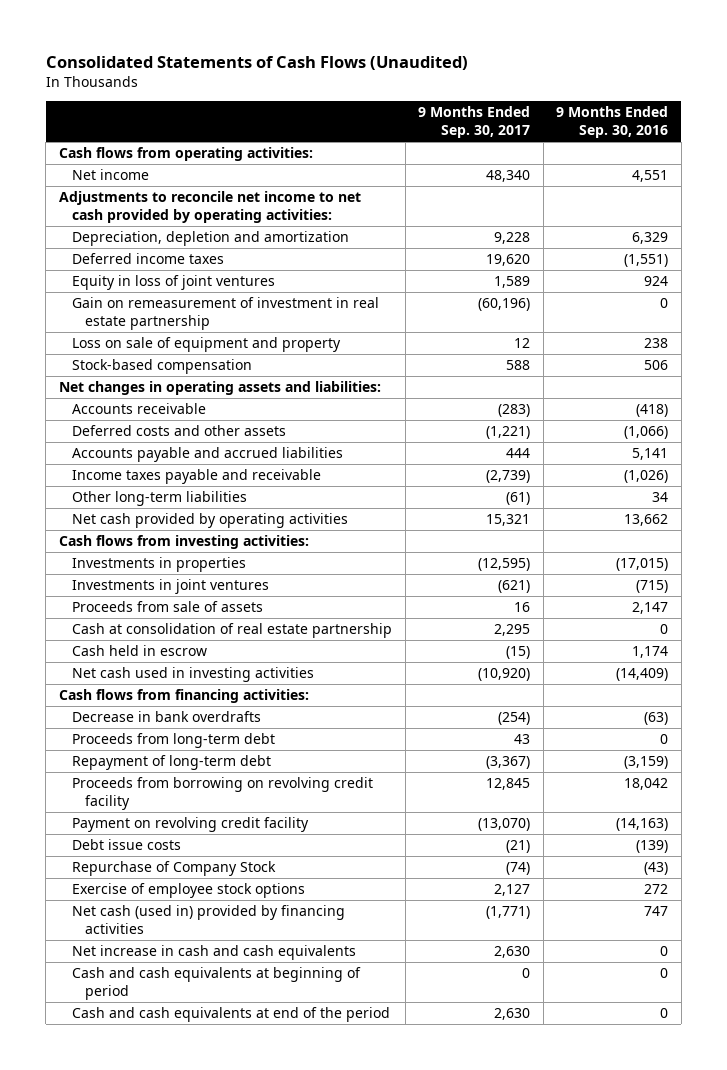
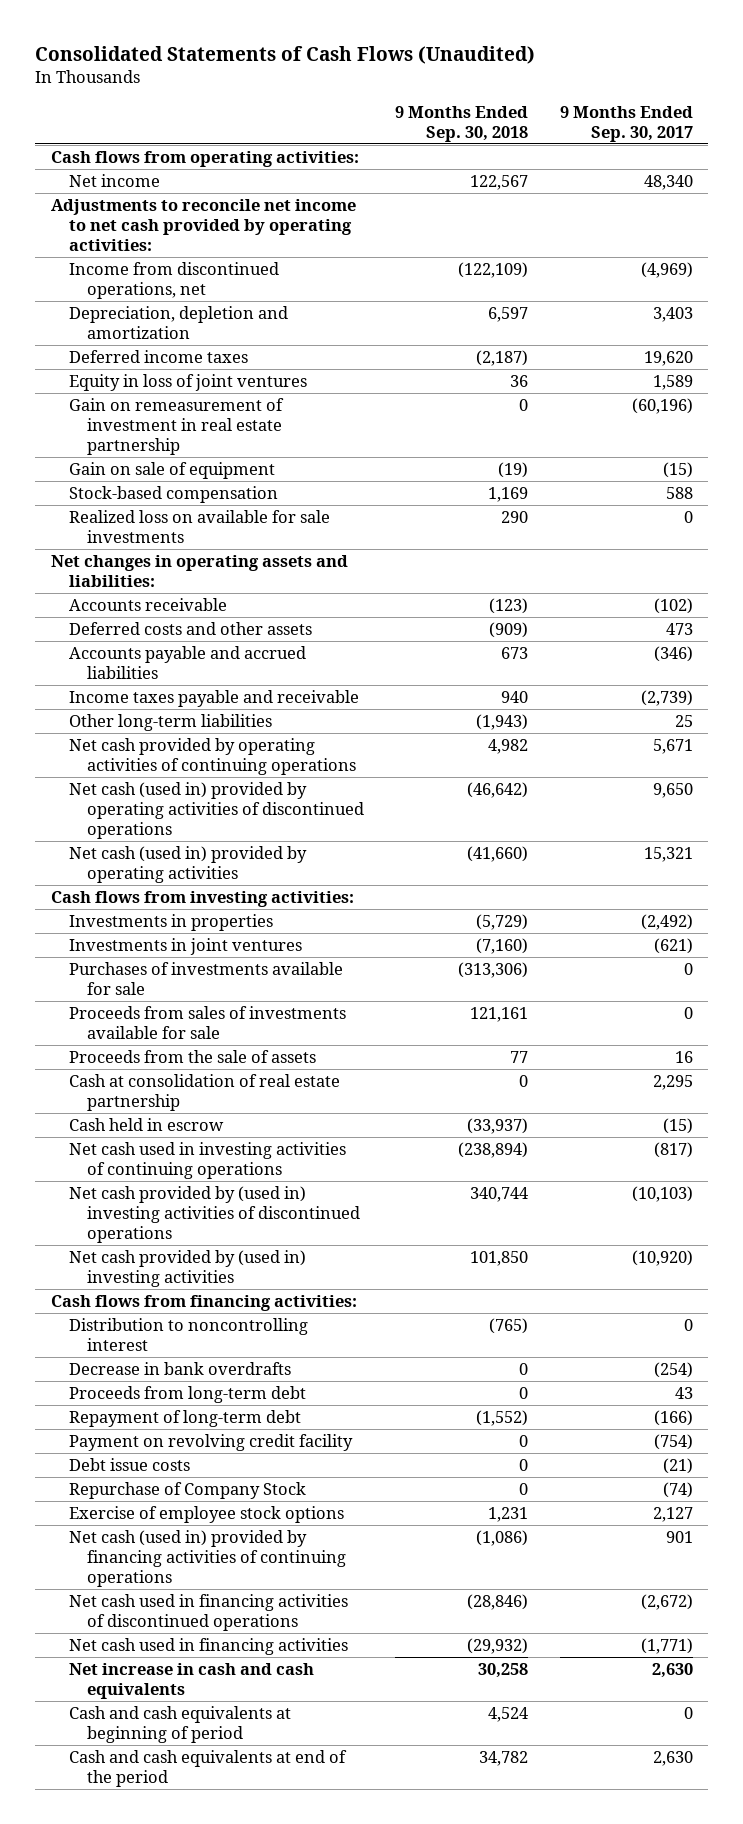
[556,106,669,138] 9 Months Ended Sep. 30, 2016 -> none
none -> [395,105,529,142] 9 Months Ended Sep. 30, 2018
none -> [68,262,279,299] Income from discontinued operations, net
[494,232,531,245] 9,228 -> [652,307,693,323] 3,403
[72,337,342,353] Loss on sale of equipment and property -> [68,462,275,480] Gain on sale of equipment
[514,338,531,349] 12 -> [662,462,693,479] (15)
none -> [68,510,330,543] Realized loss on available for sale investments
[498,404,531,418] (283) -> [653,598,693,615] (102)
[486,426,531,440] (1,221) -> [665,623,693,636] 473
[506,448,531,459] 444 -> [653,646,693,663] (346)
[506,492,531,506] (61) -> [674,715,693,728] 25
none -> [68,738,356,775] Net cash provided by operating activities of continuing operations
none -> [68,782,364,839] Net cash (used in) provided by operating activities of discontinued operations
[72,513,349,529] Net cash provided by operating activities -> [68,846,307,883] Net cash (used in) provided by operating activities
[478,558,531,572] (12,595) -> [640,914,693,931] (2,492)
none -> [68,962,343,995] Purchases of investments available for sale
none -> [68,1006,346,1039] Proceeds from sales of investments available for sale
[72,601,264,613] Proceeds from sale of assets -> [68,1050,316,1064] Proceeds from the sale of assets
none -> [68,1142,346,1179] Net cash used in investing activities of continuing operations
none -> [68,1186,360,1243] Net cash provided by (used in) investing activities of discontinued operations
[72,667,315,683] Net cash used in investing activities -> [68,1250,306,1287] Net cash provided by (used in) investing activities
none -> [68,1318,308,1351] Distribution to noncontrolling interest
[72,777,374,811] Proceeds from borrowing on revolving credit facility -> none
[486,756,531,770] (3,367) -> [653,1410,693,1427] (166)
[478,818,531,832] (13,070) -> [653,1434,693,1451] (754)
none -> [68,1530,346,1587] Net cash (used in) provided by financing activities of continuing operations
none -> [68,1594,348,1631] Net cash used in financing activities of discontinued operations
[72,905,346,935] Net cash (used in) provided by financing activities -> [68,1638,348,1656] Net cash used in financing activities

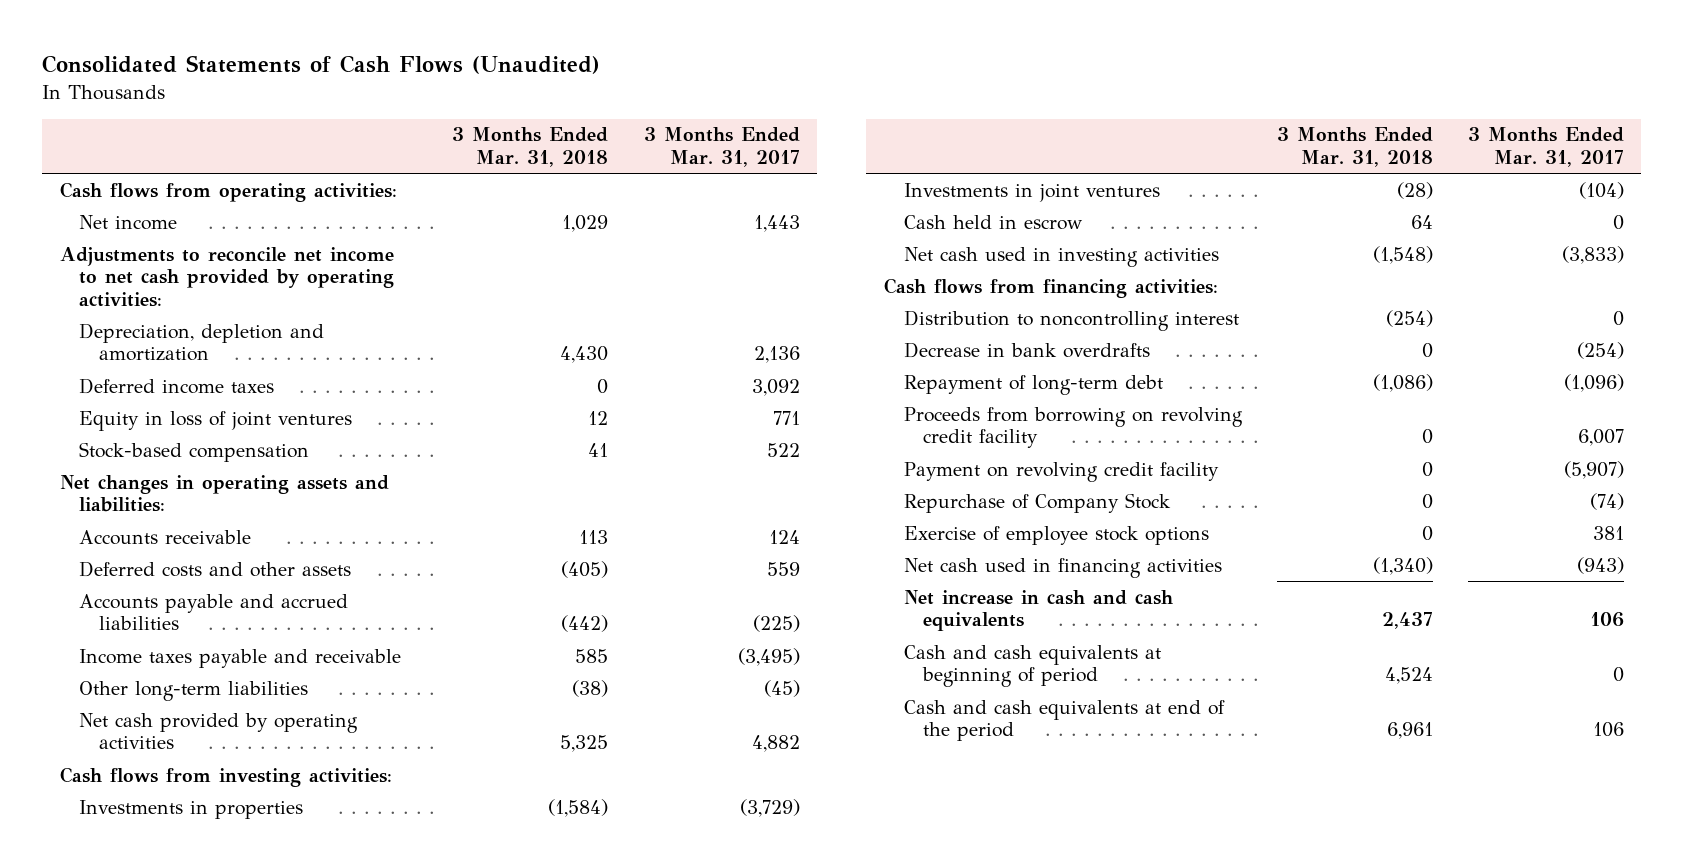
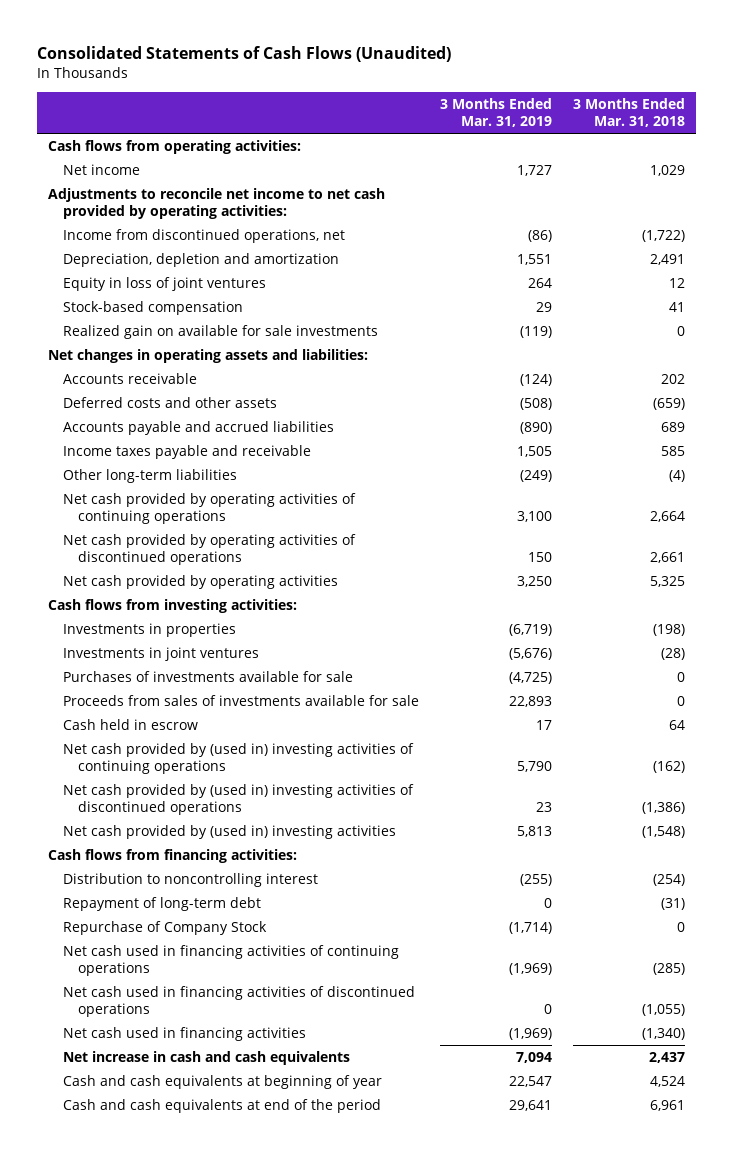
[643,127,800,168] 3 Months Ended Mar. 31, 2017 -> none
none -> [440,98,553,128] 3 Months Ended Mar. 31, 2019
[79,377,275,394] Deferred income taxes -> none
none -> [62,228,345,243] Income from discontinued operations, net
[560,346,609,364] 4,430 -> [650,253,686,265] 2,491
none -> [62,324,378,339] Realized gain on available for sale investments
[579,529,609,544] 113 -> [661,373,686,384] 202
[561,560,609,578] (405) -> [653,397,686,410] (659)
[561,615,609,633] (442) -> [661,421,686,432] 689
[572,679,609,697] (38) -> [669,469,686,482] (4)
none -> [62,492,356,525] Net cash provided by operating activities of continuing operations
none -> [62,533,356,566] Net cash provided by operating activities of discontinued operations
[548,798,609,817] (1,584) -> [653,623,686,636] (198)
none -> [62,670,353,682] Purchases of investments available for sale
none -> [62,694,419,706] Proceeds from sales of investments available for sale
none -> [62,742,414,775] Net cash provided by (used in) investing activities of continuing operations
none -> [62,783,414,816] Net cash provided by (used in) investing activities of discontinued operations
[903,246,1219,267] Net cash used in investing activities -> [62,824,396,839] Net cash provided by (used in) investing activities
[903,341,1150,358] Decrease in bank overdrafts -> none
[903,406,1243,449] Proceeds from borrowing on revolving credit facility -> none
[903,461,1219,482] Payment on revolving credit facility -> none
[1372,373,1433,392] (1,086) -> [661,897,686,910] (31)
[903,525,1209,545] Exercise of employee stock options -> none
none -> [62,944,399,977] Net cash used in financing activities of continuing operations
none -> [62,985,415,1018] Net cash used in financing activities of discontinued operations
[903,644,1161,688] Cash and cash equivalents at beginning of period -> [62,1074,382,1089] Cash and cash equivalents at beginning of year

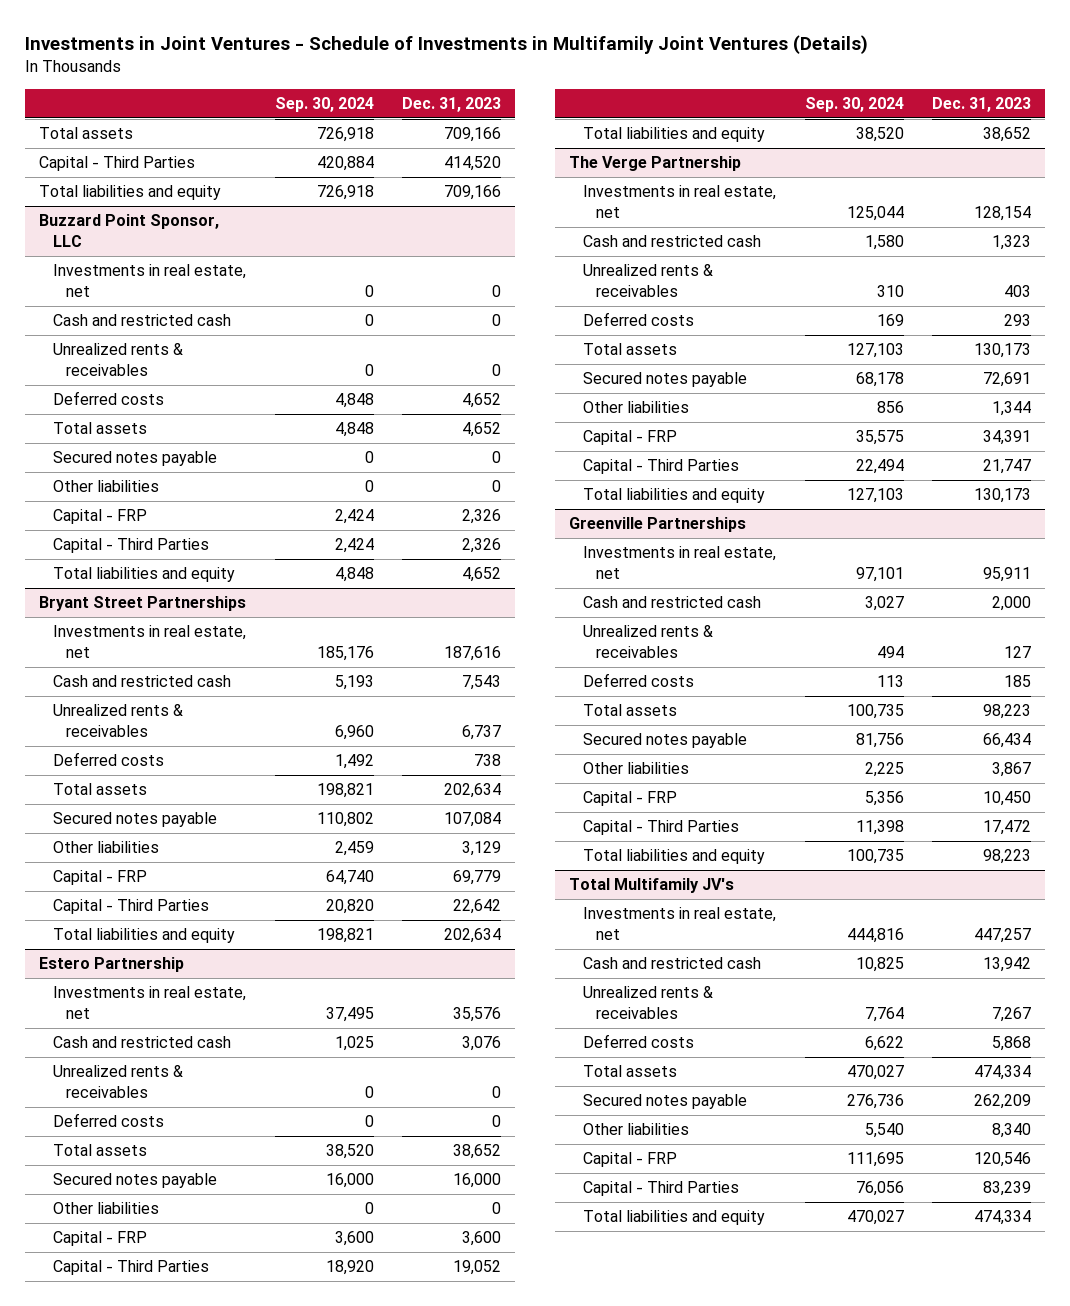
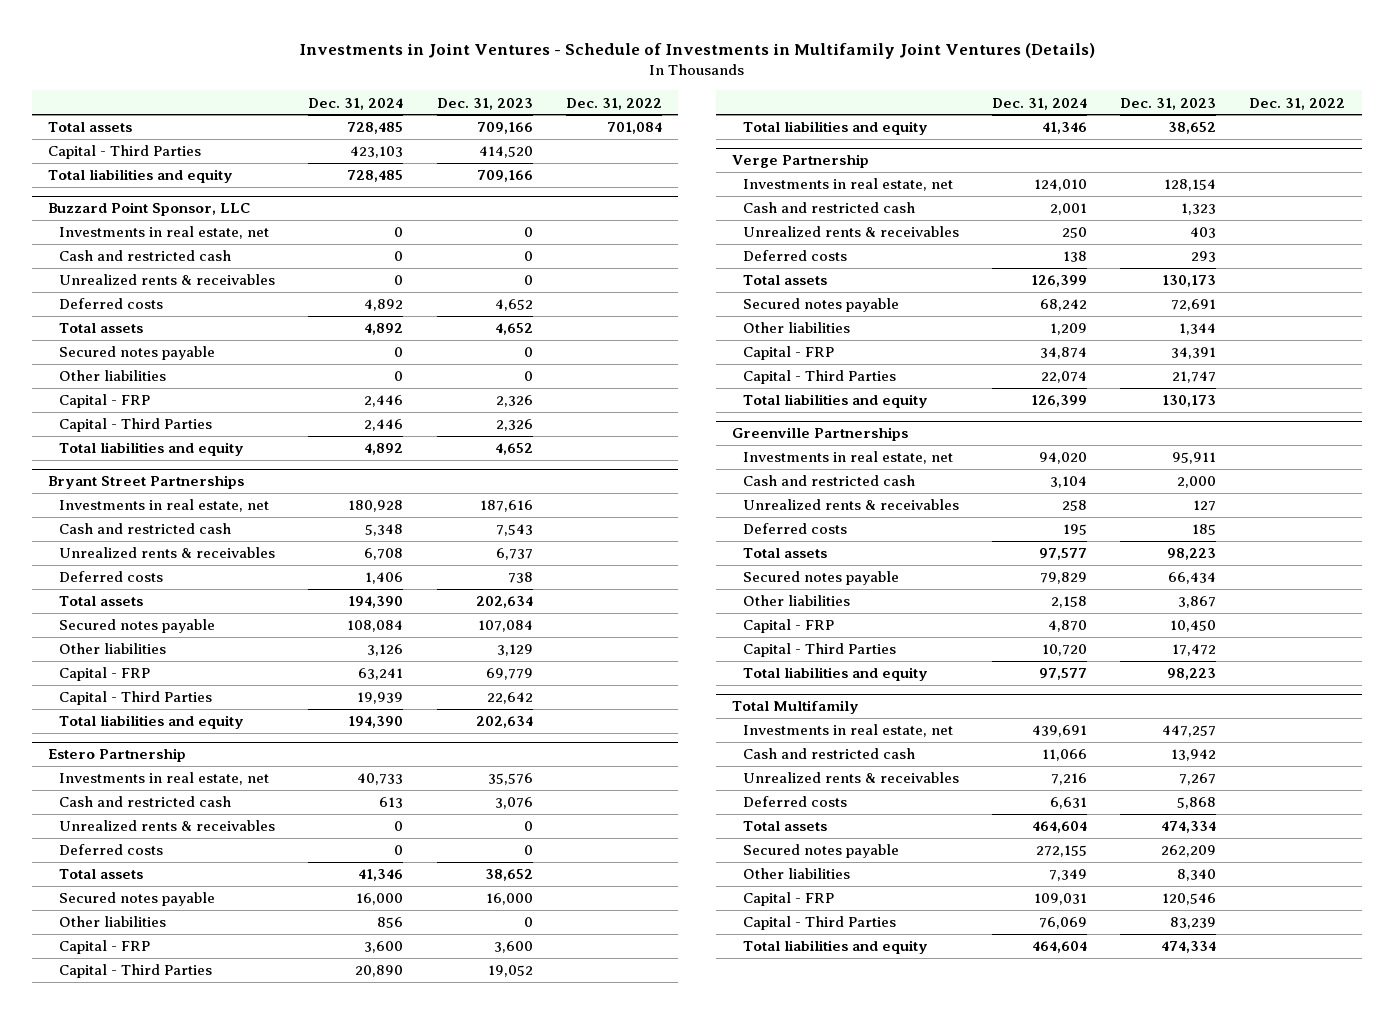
[274,96,374,112] Sep. 30, 2024 -> none
none -> [308,97,404,110] Dec. 31, 2024
none -> [565,97,662,110] Dec. 31, 2022
[569,156,742,172] The Verge Partnership -> [732,154,870,169] Verge Partnership
[569,878,735,894] Total Multifamily JV's -> [732,700,860,715] Total Multifamily

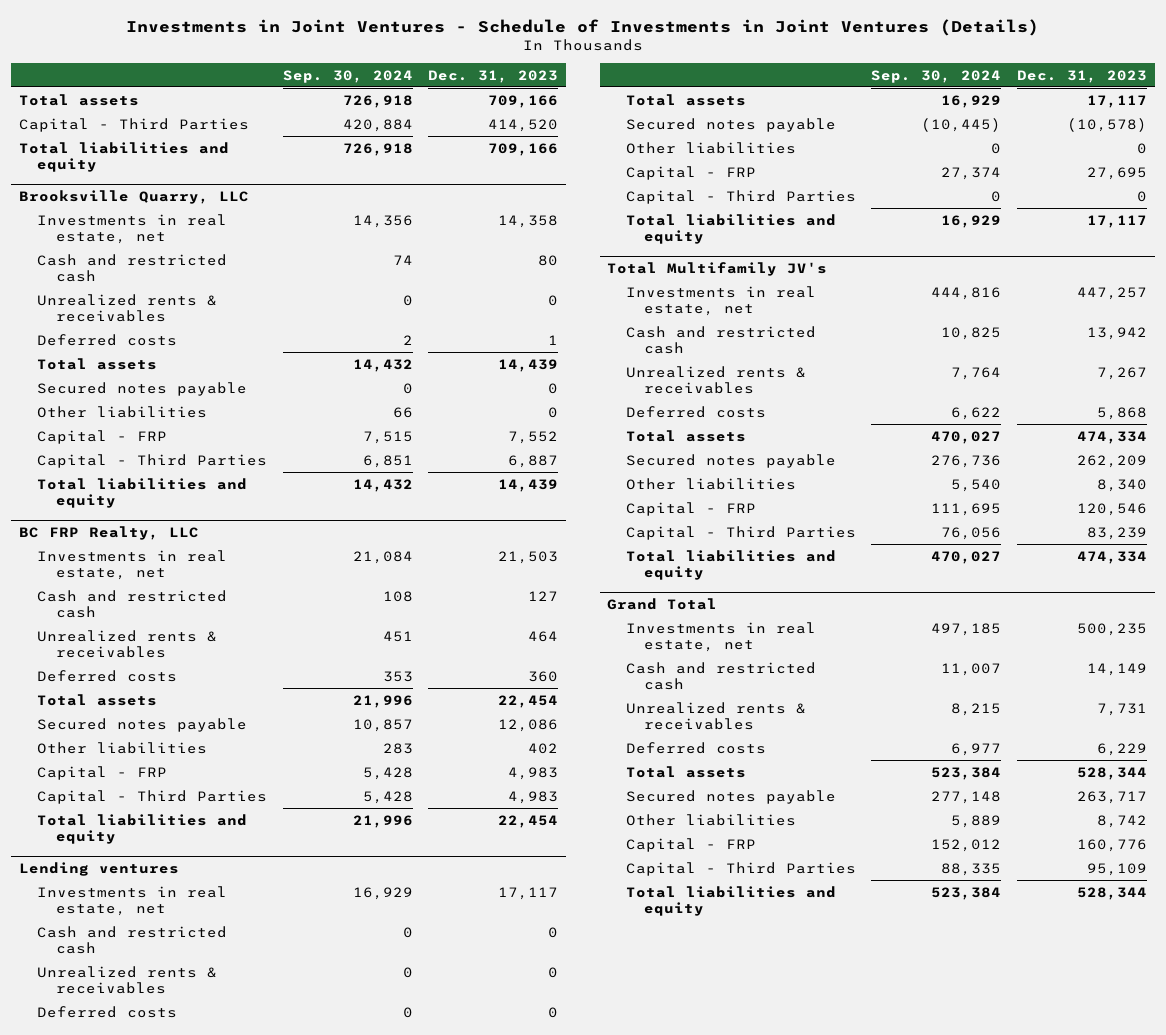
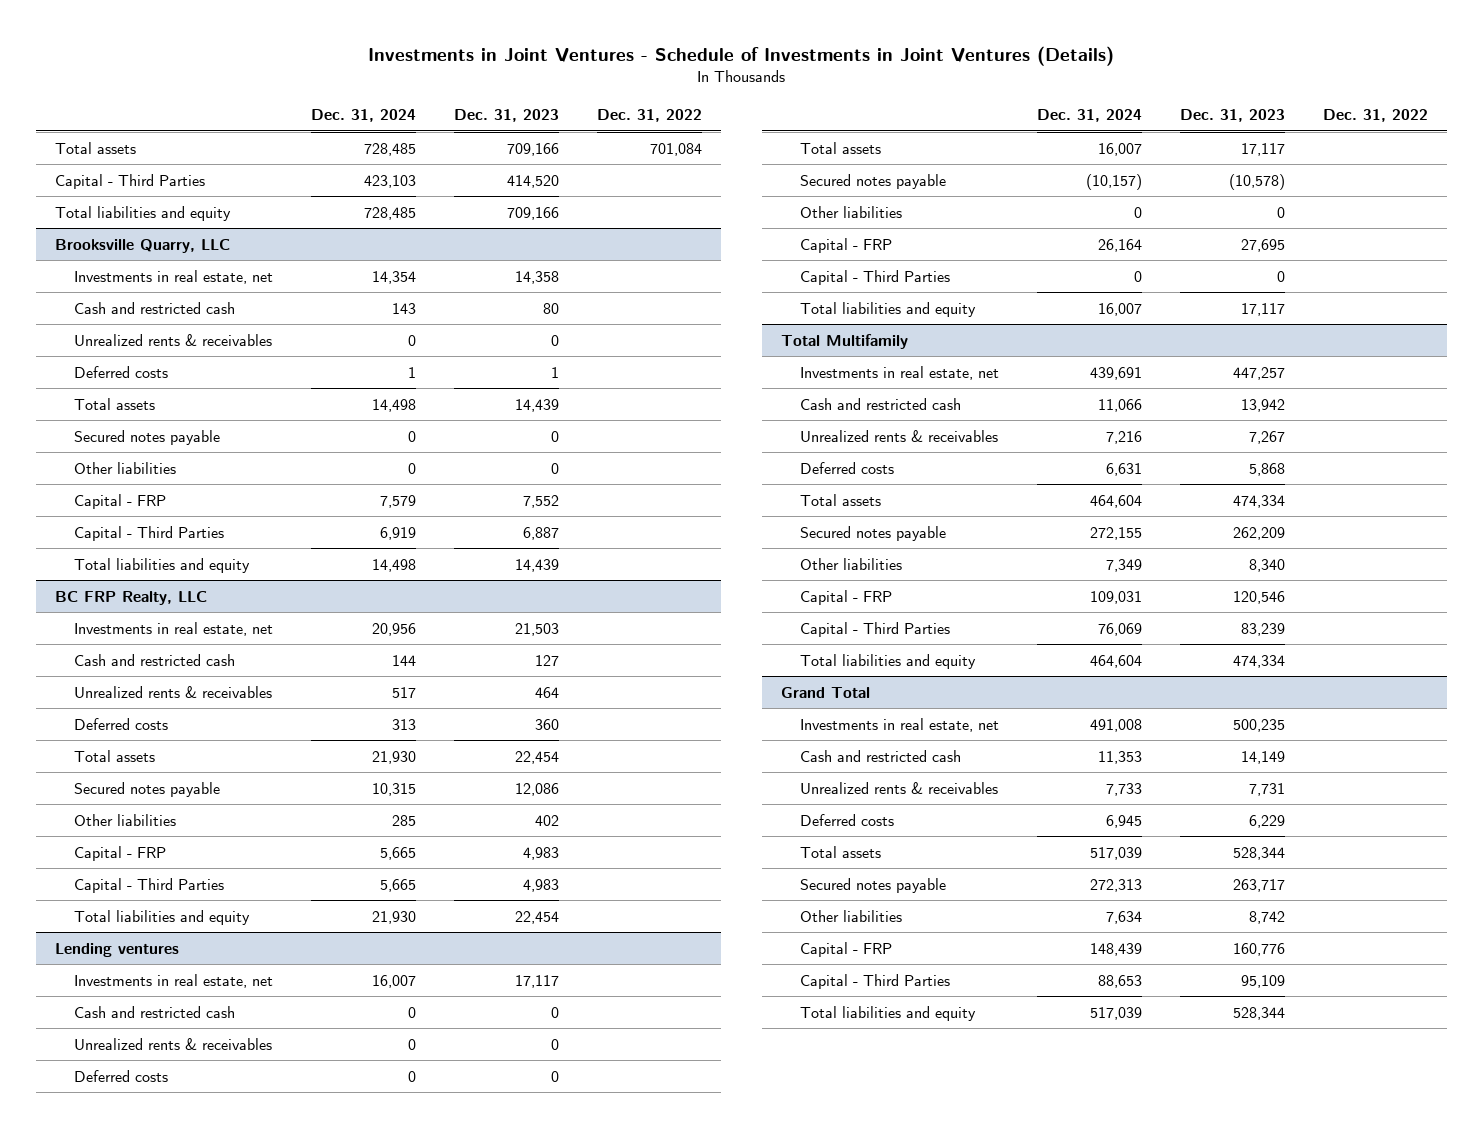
[282,69,413,83] Sep. 30, 2024 -> none
none -> [311,109,417,123] Dec. 31, 2024
none -> [597,109,703,123] Dec. 31, 2022
[607,261,828,276] Total Multifamily JV's -> [780,333,908,349] Total Multifamily

